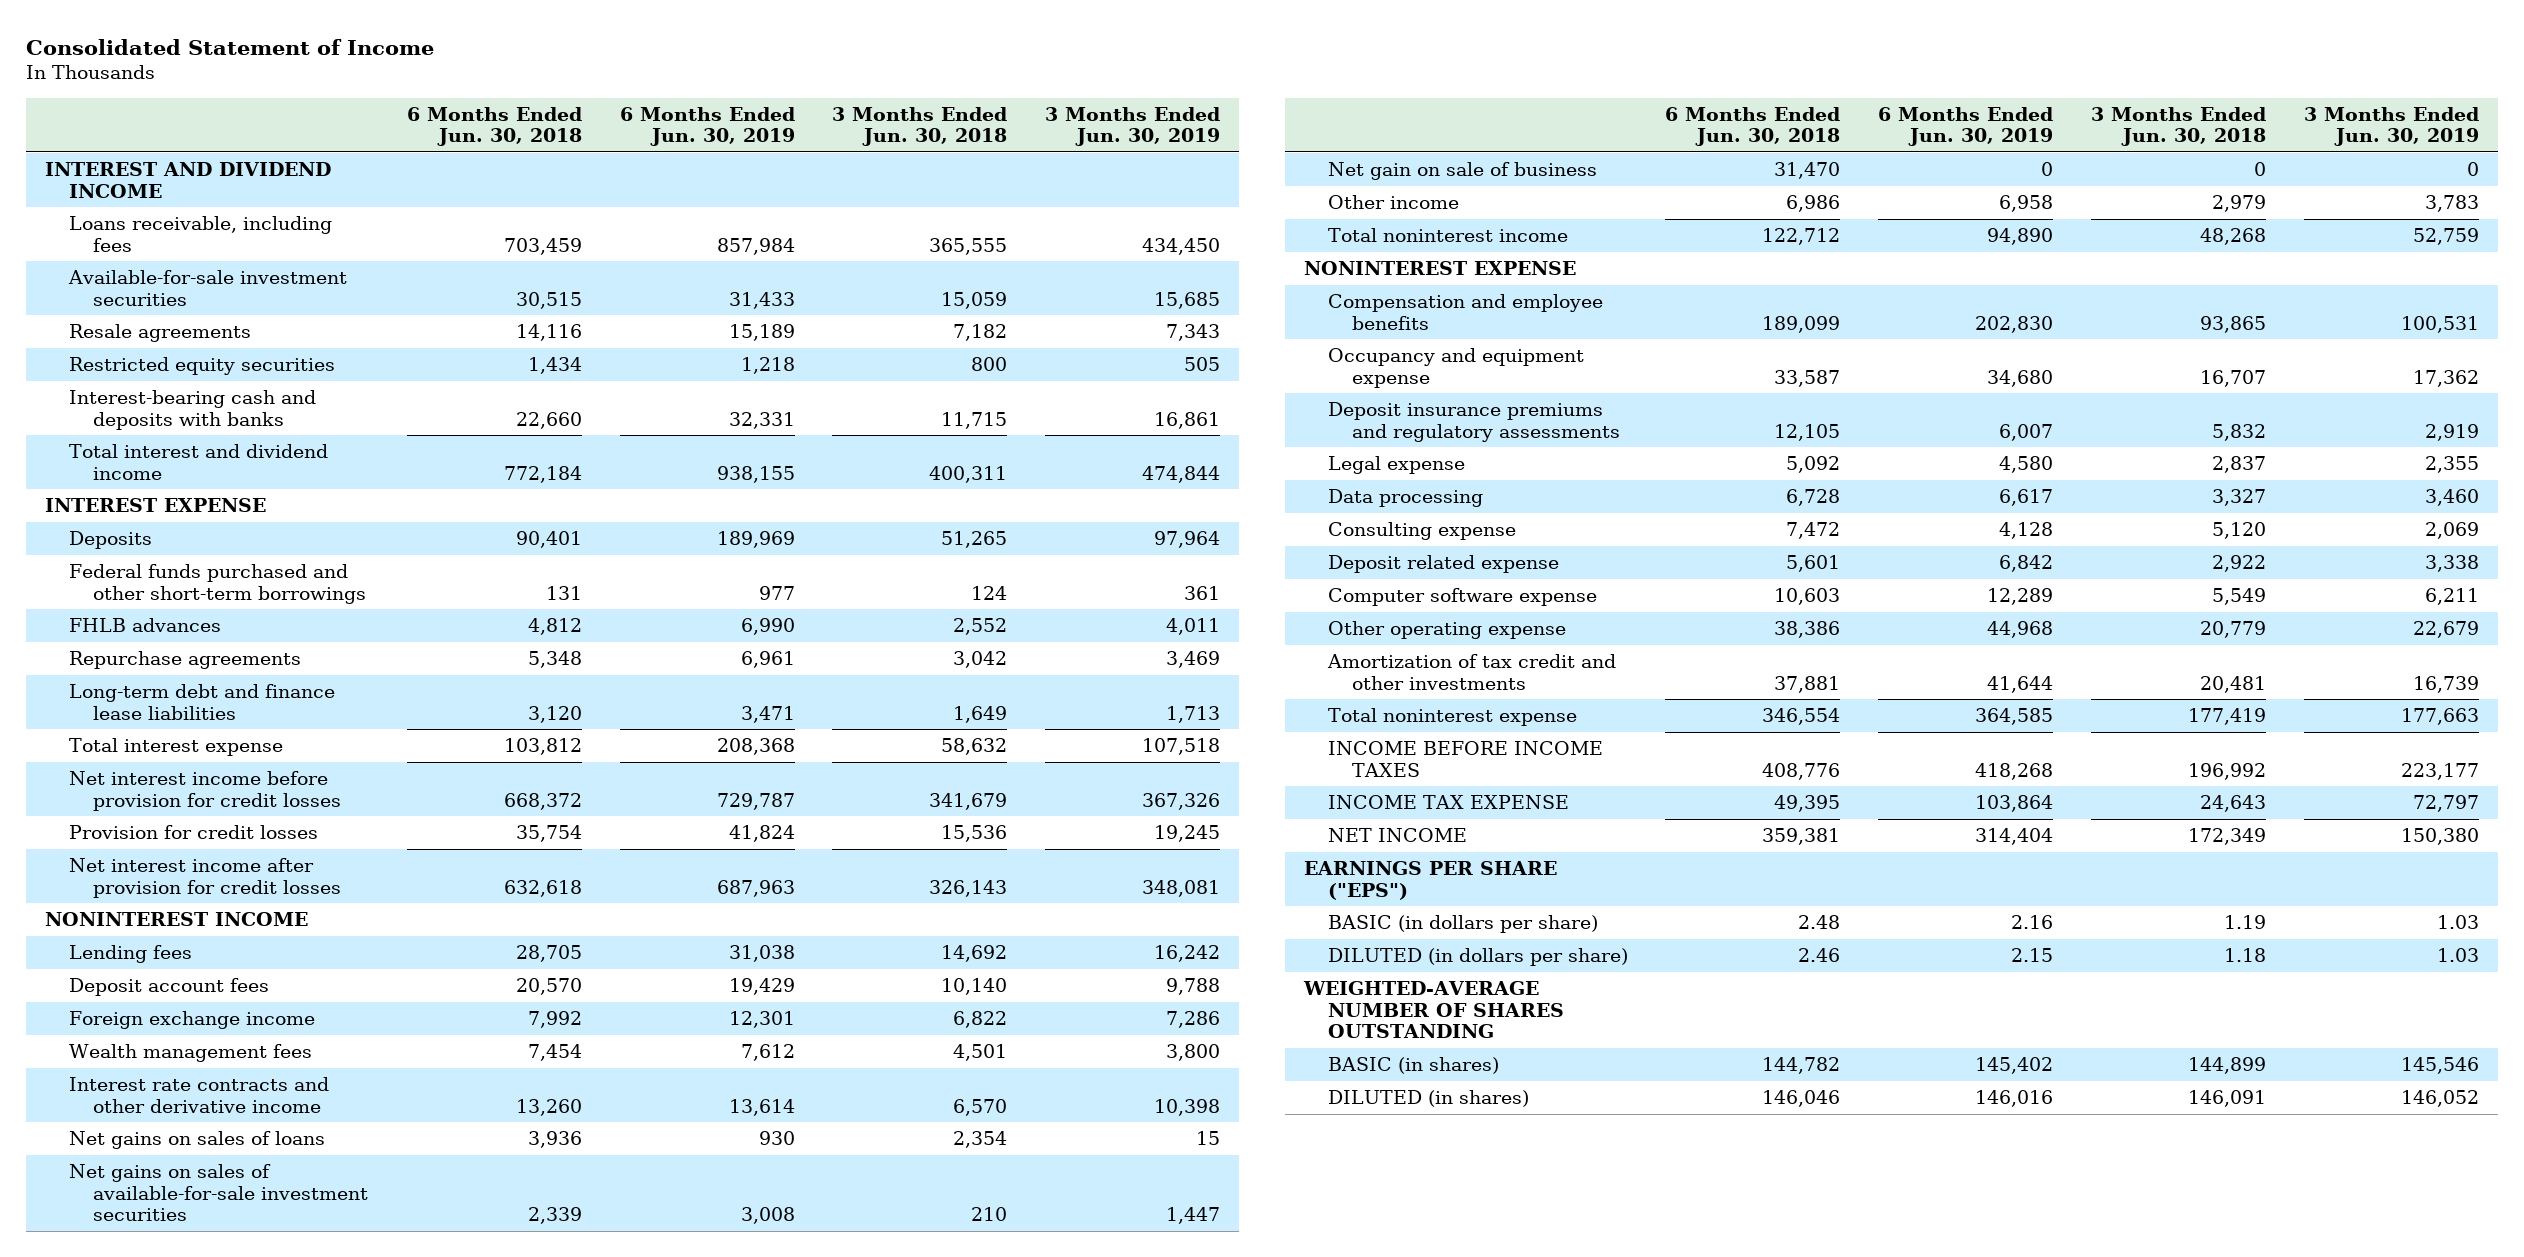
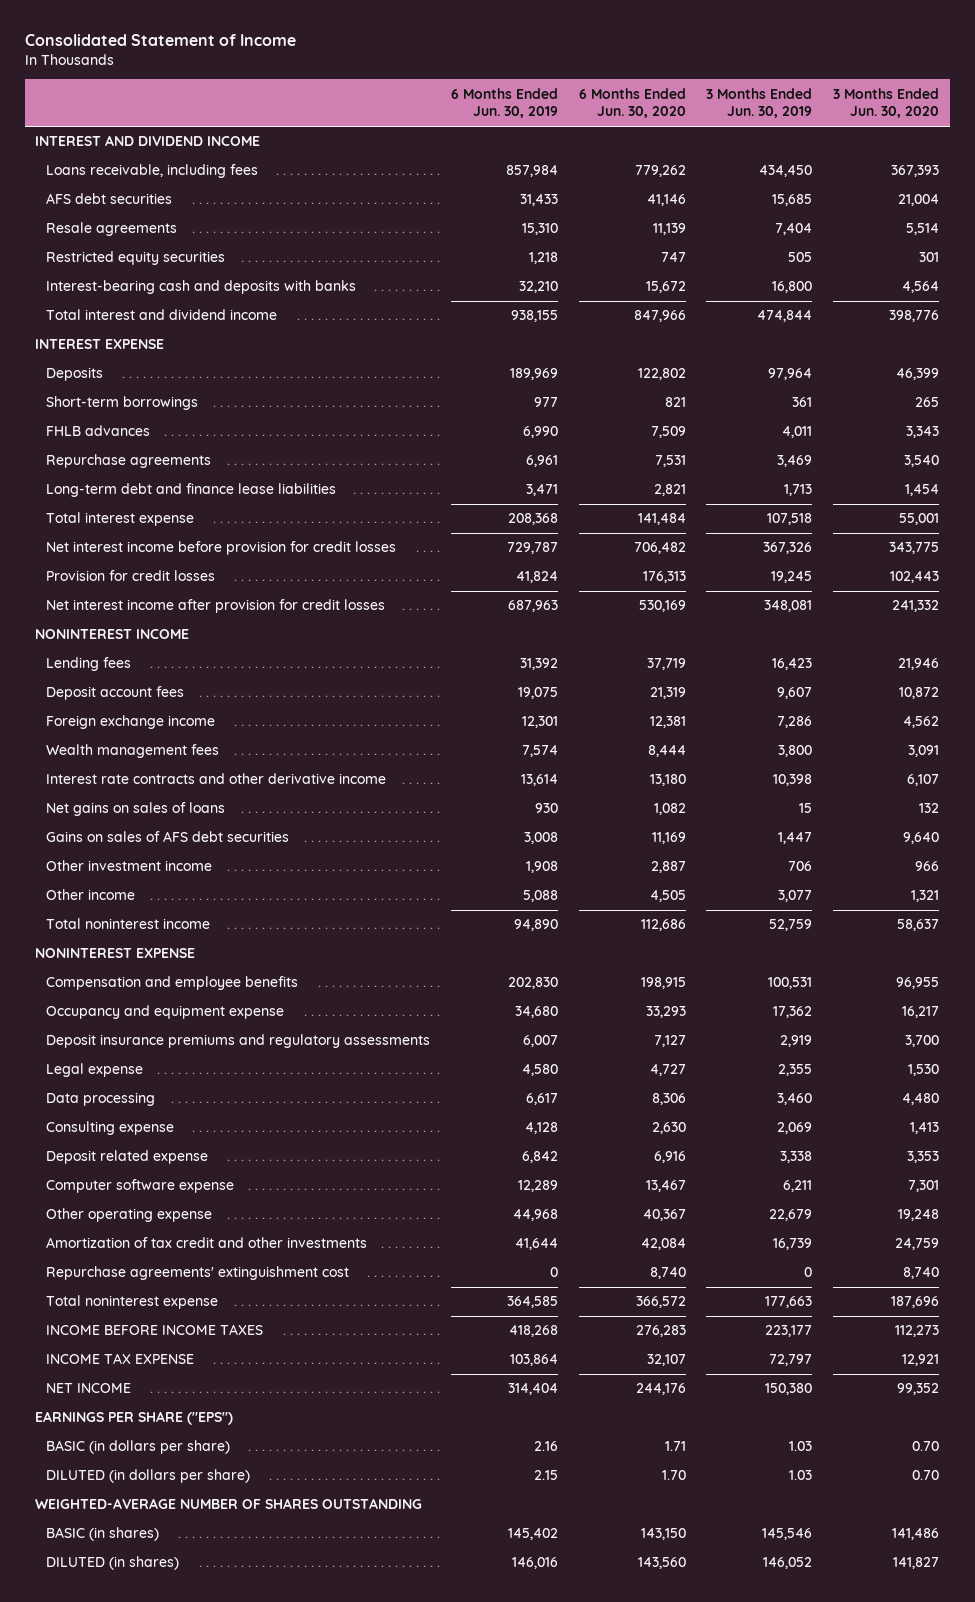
[406,106,582,147] 6 Months Ended Jun. 30, 2018 -> none
[832,106,1008,147] 3 Months Ended Jun. 30, 2018 -> none
none -> [578,87,686,119] 6 Months Ended Jun. 30, 2020
none -> [833,87,940,119] 3 Months Ended Jun. 30, 2020
[68,269,348,306] Available-for-sale investment securities -> [45,193,172,205] AFS debt securities
[728,323,795,341] 15,189 -> [521,223,558,236] 15,310
[1166,323,1221,341] 7,343 -> [775,223,813,236] 7,404
[728,411,795,429] 32,331 -> [518,281,558,294] 32,210
[1154,411,1221,429] 16,861 -> [772,281,813,294] 16,800
[69,563,366,604] Federal funds purchased and other short-term borrowings -> [45,396,198,411] Short-term borrowings
[728,944,795,962] 31,038 -> [519,658,558,671] 31,392
[1154,944,1221,962] 16,242 -> [772,658,813,671] 16,423
[728,977,795,995] 19,429 -> [517,687,558,700] 19,075
[1166,977,1221,995] 9,788 -> [777,687,813,700] 9,607
[740,1043,795,1061] 7,612 -> [521,745,558,758] 7,574
[1327,161,1597,180] Net gain on sale of business -> none
[69,1163,368,1222] Net gains on sales of available-for-sale investment securities -> [45,831,289,843] Gains on sales of AFS debt securities
none -> [45,860,212,872] Other investment income
[1999,194,2054,212] 6,958 -> [522,890,558,903] 5,088
[2424,194,2479,212] 3,783 -> [778,890,813,903] 3,077
none -> [45,1266,349,1281] Repurchase agreements' extinguishment cost

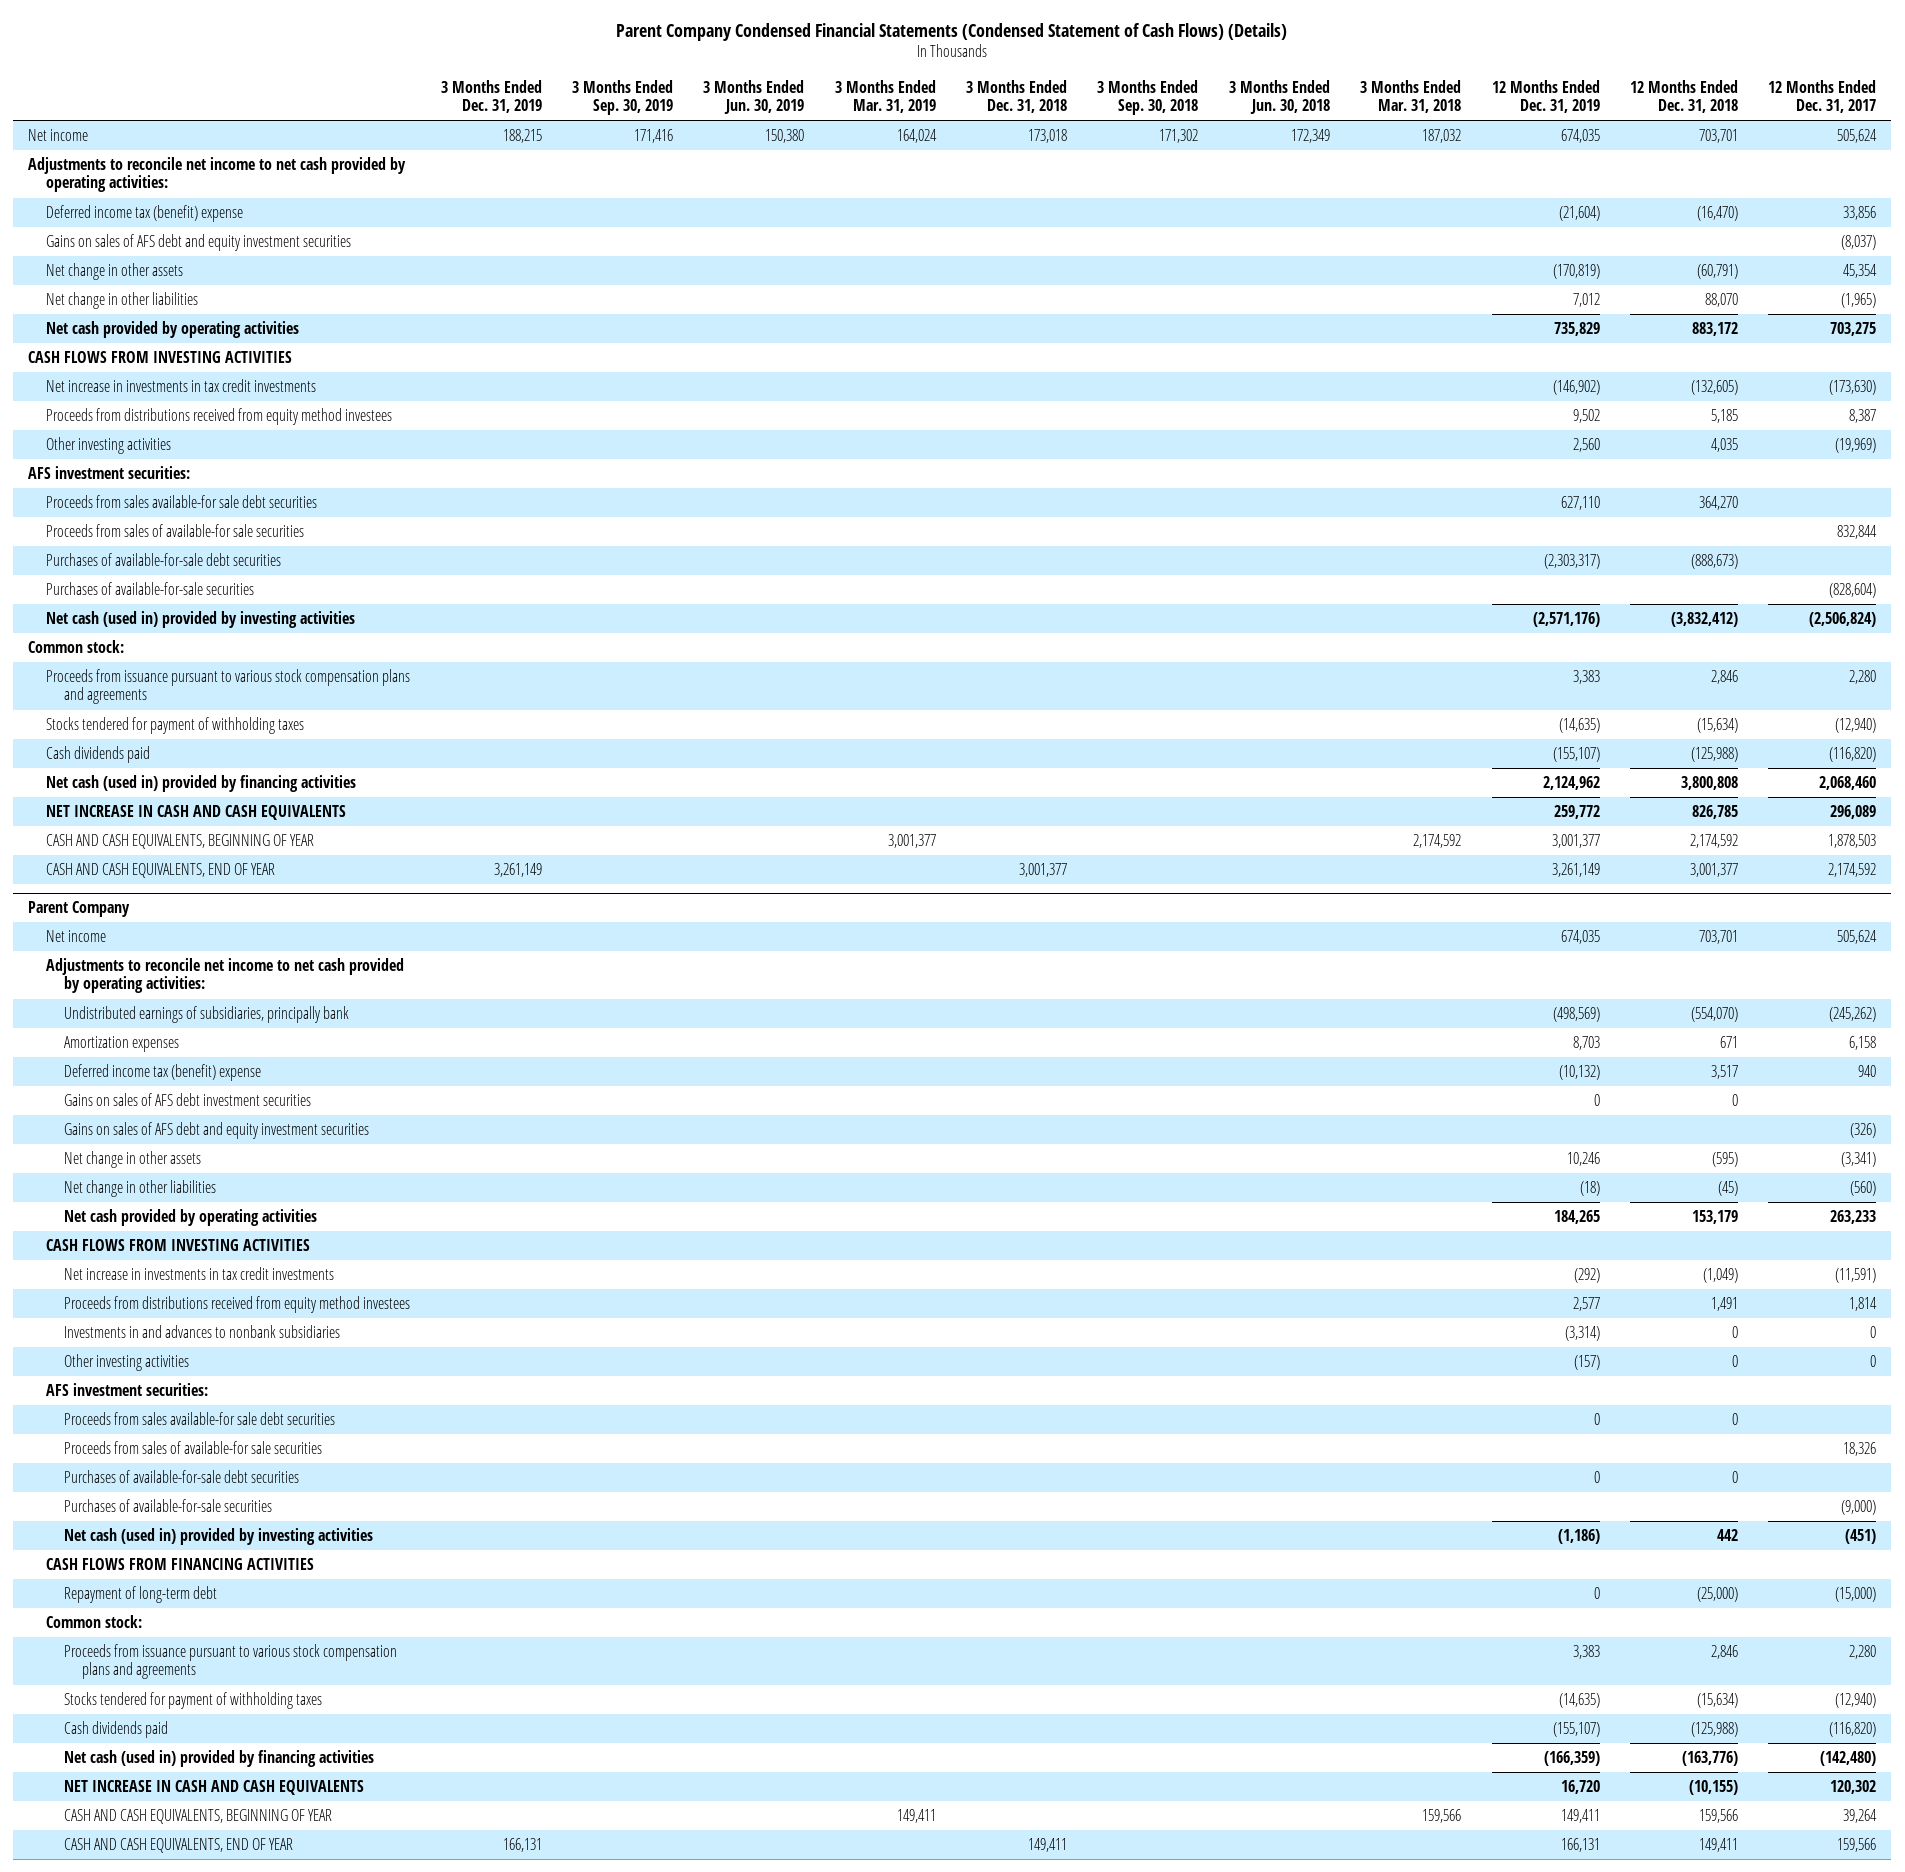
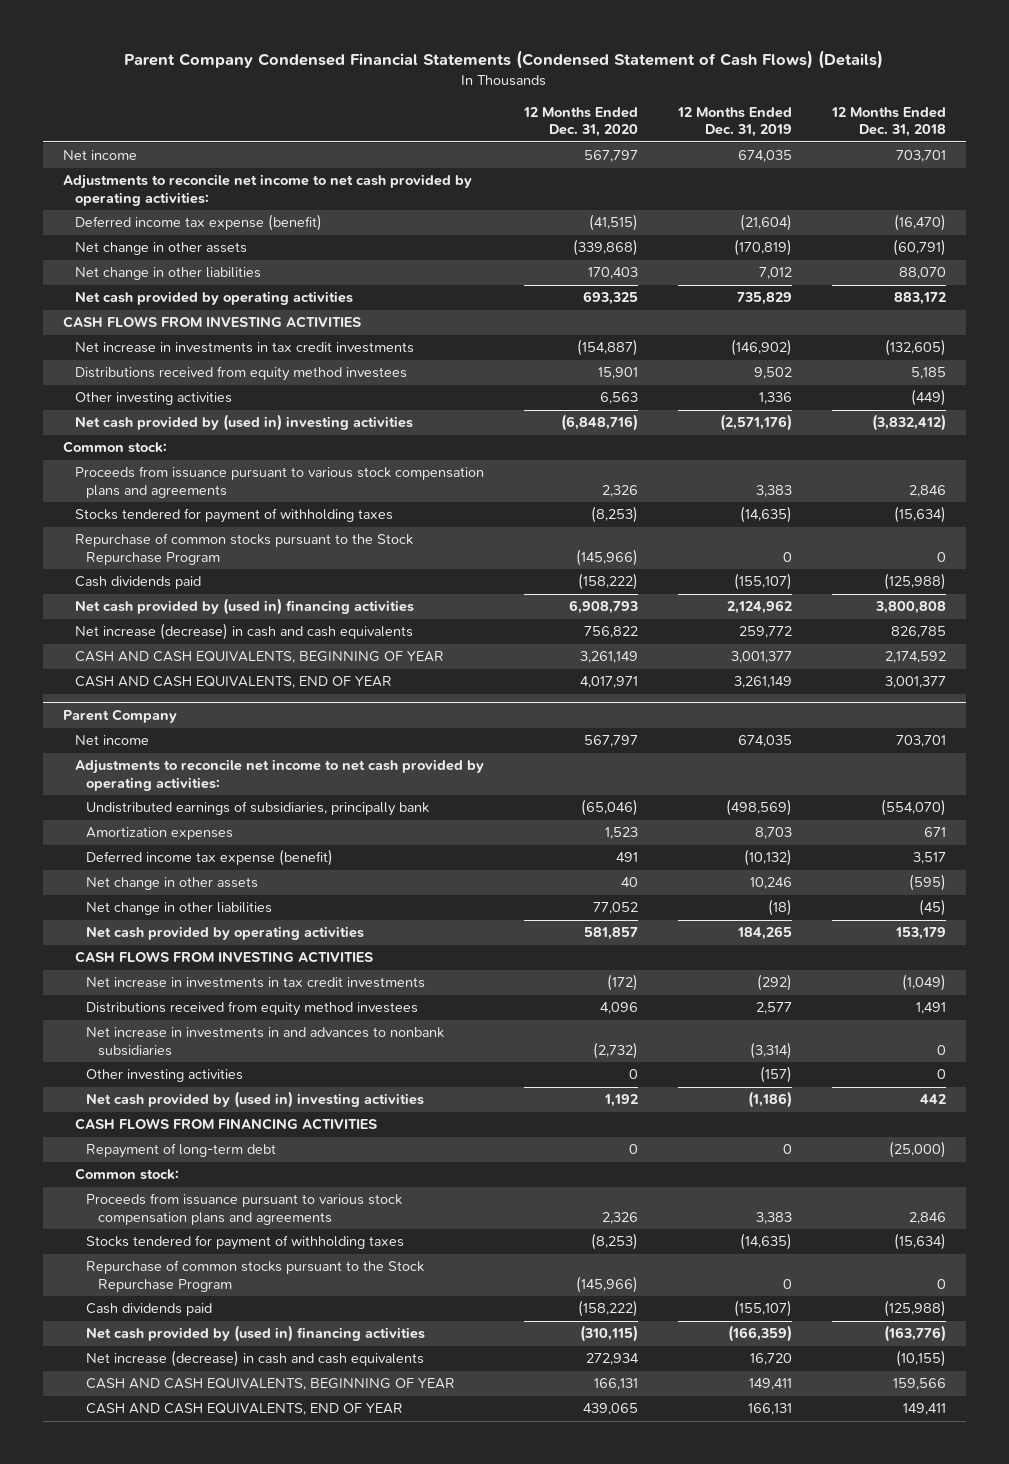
[440,79,542,114] 3 Months Ended Dec. 31, 2019 -> none
[571,79,673,116] 3 Months Ended Sep. 30, 2019 -> none
[703,79,805,115] 3 Months Ended Jun. 30, 2019 -> none
[834,79,936,114] 3 Months Ended Mar. 31, 2019 -> none
[966,79,1068,114] 3 Months Ended Dec. 31, 2018 -> none
[1097,79,1199,116] 3 Months Ended Sep. 30, 2018 -> none
[1228,79,1330,115] 3 Months Ended Jun. 30, 2018 -> none
[1360,79,1462,114] 3 Months Ended Mar. 31, 2018 -> none
[1768,79,1877,114] 12 Months Ended Dec. 31, 2017 -> none
none -> [522,106,638,138] 12 Months Ended Dec. 31, 2020
[46,234,352,252] Gains on sales of AFS debt and equity investment securities -> none
[46,205,244,223] Deferred income tax (benefit) expense -> [74,214,322,232] Deferred income tax expense (benefit)
[28,466,191,480] AFS investment securities: -> none
[46,495,318,509] Proceeds from sales available-for sale debt securities -> none
[46,524,305,538] Proceeds from sales of available-for sale securities -> none
[46,553,282,567] Purchases of available-for-sale debt securities -> none
[46,582,255,596] Purchases of available-for-sale securities -> none
[46,408,393,426] Proceeds from distributions received from equity method investees -> [74,366,407,382] Distributions received from equity method investees
[1572,438,1600,453] 2,560 -> [758,392,792,405] 1,336
[1710,438,1738,453] 4,035 -> [910,389,946,407] (449)
[46,611,356,629] Net cash (used in) provided by investing activities -> [74,414,413,432] Net cash provided by (used in) investing activities
none -> [74,533,413,565] Repurchase of common stocks pursuant to the Stock Repurchase Program
[46,775,357,793] Net cash (used in) provided by financing activities -> [74,598,414,616] Net cash provided by (used in) financing activities
[46,805,347,821] NET INCREASE IN CASH AND CASH EQUIVALENTS -> [74,623,413,641] Net increase (decrease) in cash and cash equivalents
[64,1093,312,1107] Gains on sales of AFS debt investment securities -> none
[64,1122,370,1140] Gains on sales of AFS debt and equity investment securities -> none
[64,1064,262,1082] Deferred income tax (benefit) expense -> [86,849,334,867] Deferred income tax expense (benefit)
[64,1296,411,1314] Proceeds from distributions received from equity method investees -> [86,1001,419,1017] Distributions received from equity method investees
[64,1325,341,1339] Investments in and advances to nonbank subsidiaries -> [86,1027,445,1056] Net increase in investments in and advances to nonbank subsidiaries
[46,1383,209,1397] AFS investment securities: -> none
[64,1412,336,1426] Proceeds from sales available-for sale debt securities -> none
[64,1441,323,1455] Proceeds from sales of available-for sale securities -> none
[64,1470,300,1484] Purchases of available-for-sale debt securities -> none
[64,1499,273,1513] Purchases of available-for-sale securities -> none
[64,1528,374,1546] Net cash (used in) provided by investing activities -> [86,1091,425,1109] Net cash provided by (used in) investing activities
none -> [86,1260,425,1292] Repurchase of common stocks pursuant to the Stock Repurchase Program
[64,1750,375,1768] Net cash (used in) provided by financing activities -> [86,1325,426,1343] Net cash provided by (used in) financing activities
[64,1780,365,1796] NET INCREASE IN CASH AND CASH EQUIVALENTS -> [86,1350,425,1368] Net increase (decrease) in cash and cash equivalents

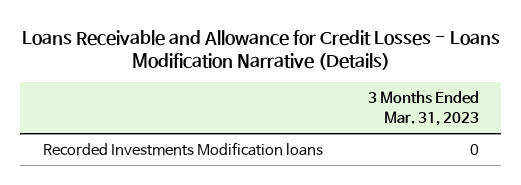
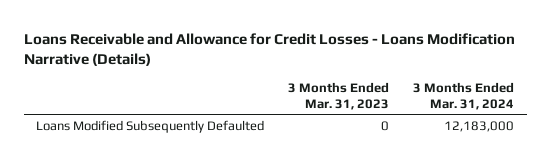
none -> [413,82,515,110] 3 Months Ended Mar. 31, 2024
[42,142,323,157] Recorded Investments Modification loans -> [36,120,265,134] Loans Modified Subsequently Defaulted

